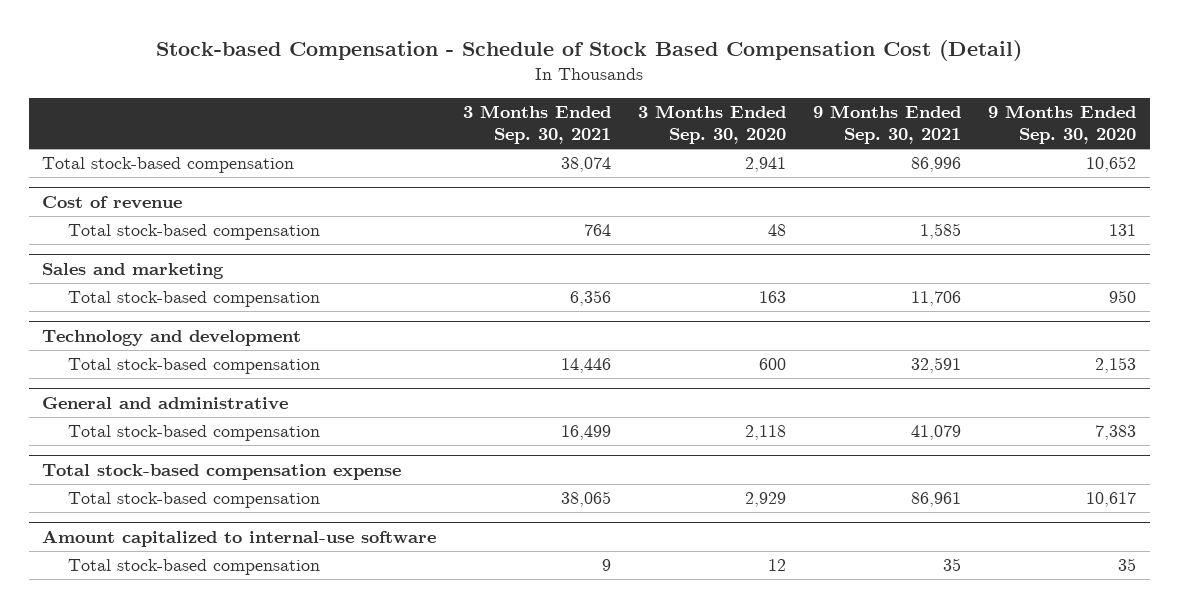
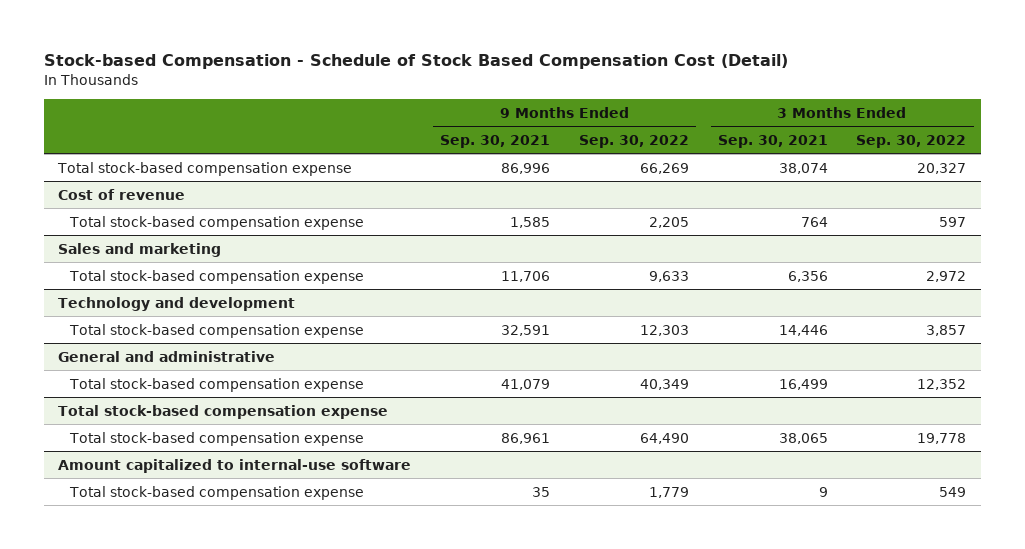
[638,105,787,145] 3 Months Ended Sep. 30, 2020 -> none
[988,105,1137,145] 9 Months Ended Sep. 30, 2020 -> none
none -> [578,134,689,148] Sep. 30, 2022
none -> [856,134,967,148] Sep. 30, 2022
[42,157,295,174] Total stock-based compensation -> [57,161,353,176] Total stock-based compensation expense
[68,224,321,241] Total stock-based compensation -> [68,215,364,230] Total stock-based compensation expense
[68,291,321,308] Total stock-based compensation -> [68,269,364,284] Total stock-based compensation expense
[68,358,321,375] Total stock-based compensation -> [68,323,364,338] Total stock-based compensation expense
[68,425,321,442] Total stock-based compensation -> [68,377,364,392] Total stock-based compensation expense
[68,492,321,509] Total stock-based compensation -> [68,431,364,446] Total stock-based compensation expense
[68,559,321,576] Total stock-based compensation -> [68,485,364,500] Total stock-based compensation expense

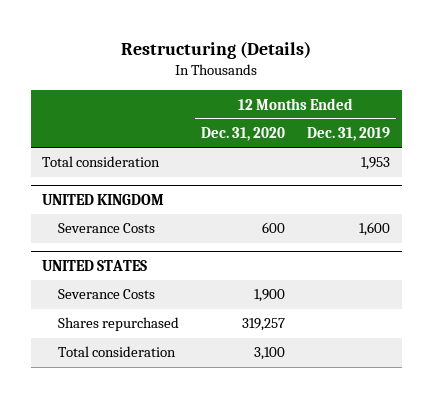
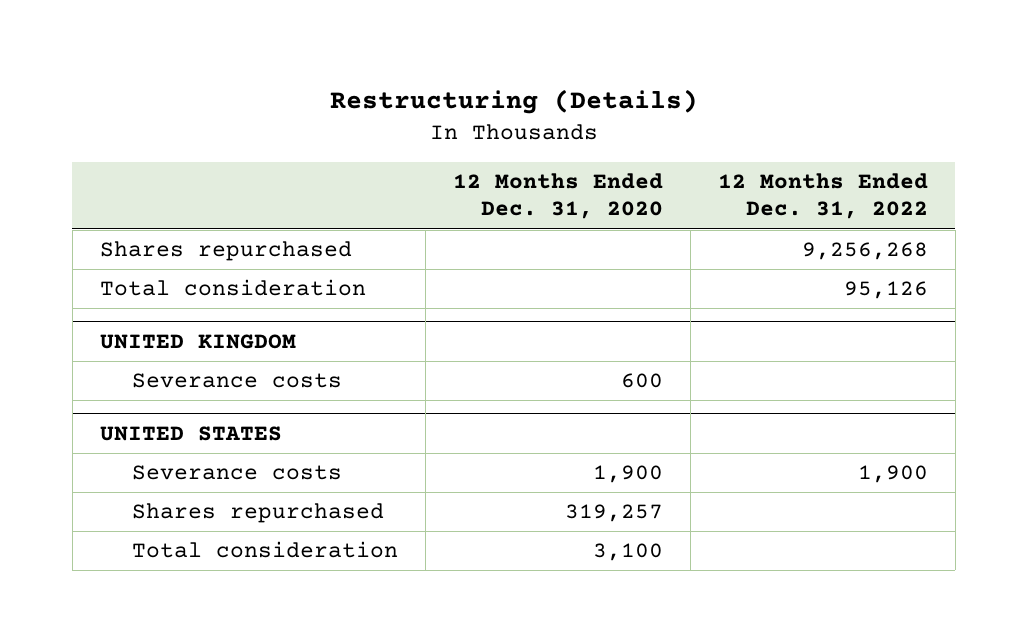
[307,127,391,142] Dec. 31, 2019 -> none
none -> [717,173,928,220] 12 Months Ended Dec. 31, 2022
none -> [99,241,352,262] Shares repurchased
[57,223,155,234] Severance Costs -> [131,373,342,389] Severance costs
[57,289,155,300] Severance Costs -> [131,465,342,481] Severance costs

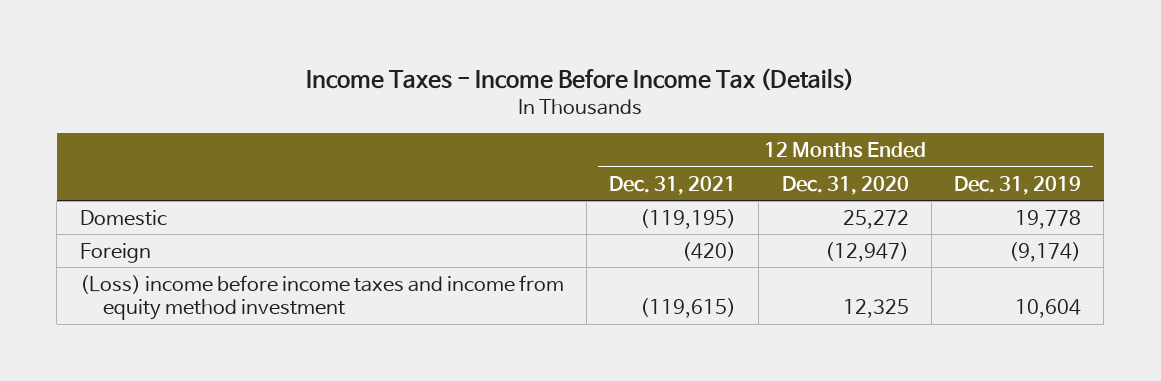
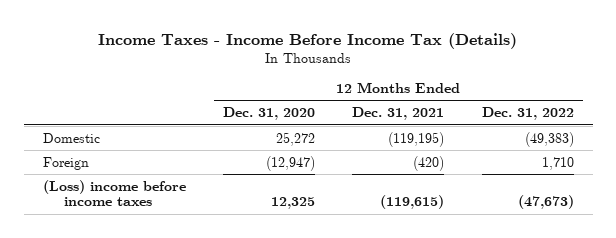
[954,175,1082,195] Dec. 31, 2019 -> none
none -> [481,107,574,121] Dec. 31, 2022
[79,274,564,321] (Loss) income before income taxes and income from equity method investment -> [42,179,186,207] (Loss) income before income taxes

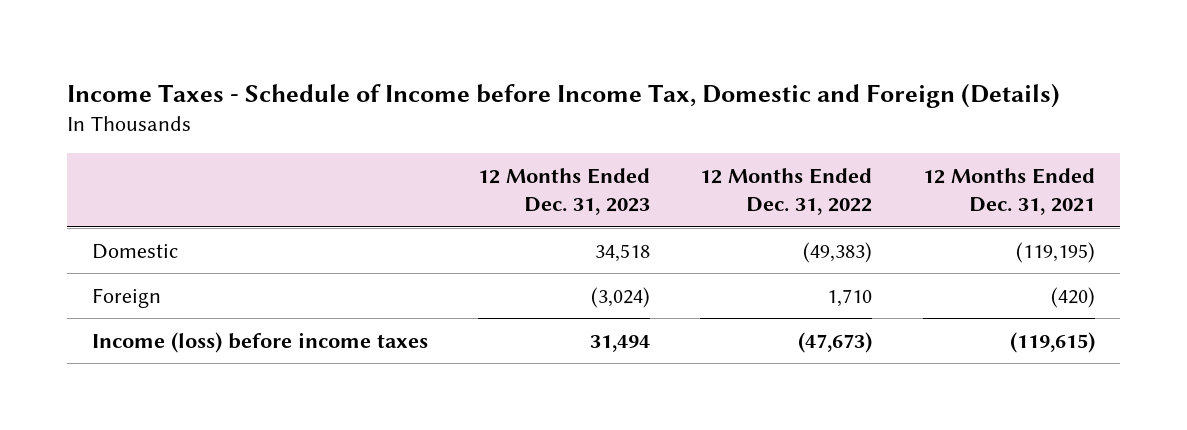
[98,32,518,49] Income Taxes - Income Before Income Tax (Details) -> [67,82,1061,108] Income Taxes - Schedule of Income before Income Tax, Domestic and Foreign (Details)
[223,107,316,121] Dec. 31, 2020 -> none
none -> [478,168,651,216] 12 Months Ended Dec. 31, 2023
[42,179,186,207] (Loss) income before income taxes -> [92,331,429,353] Income (loss) before income taxes

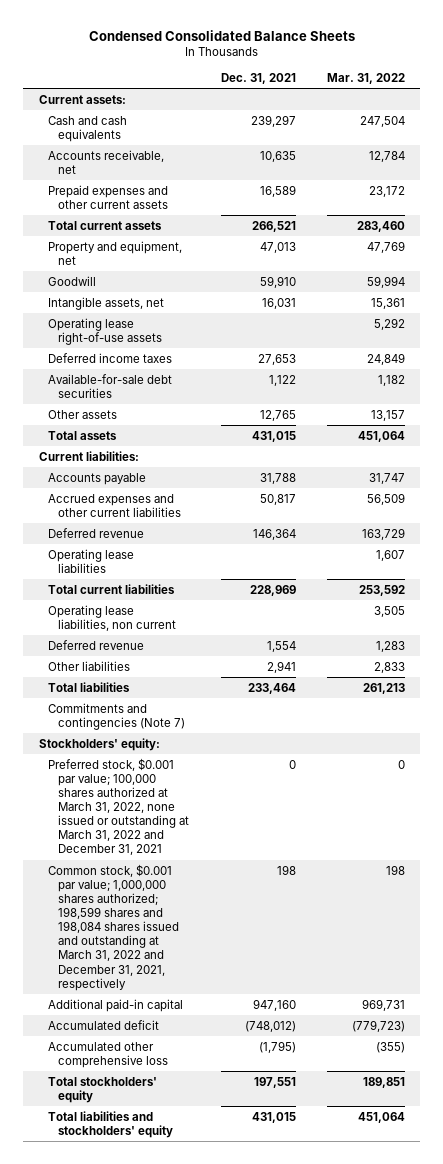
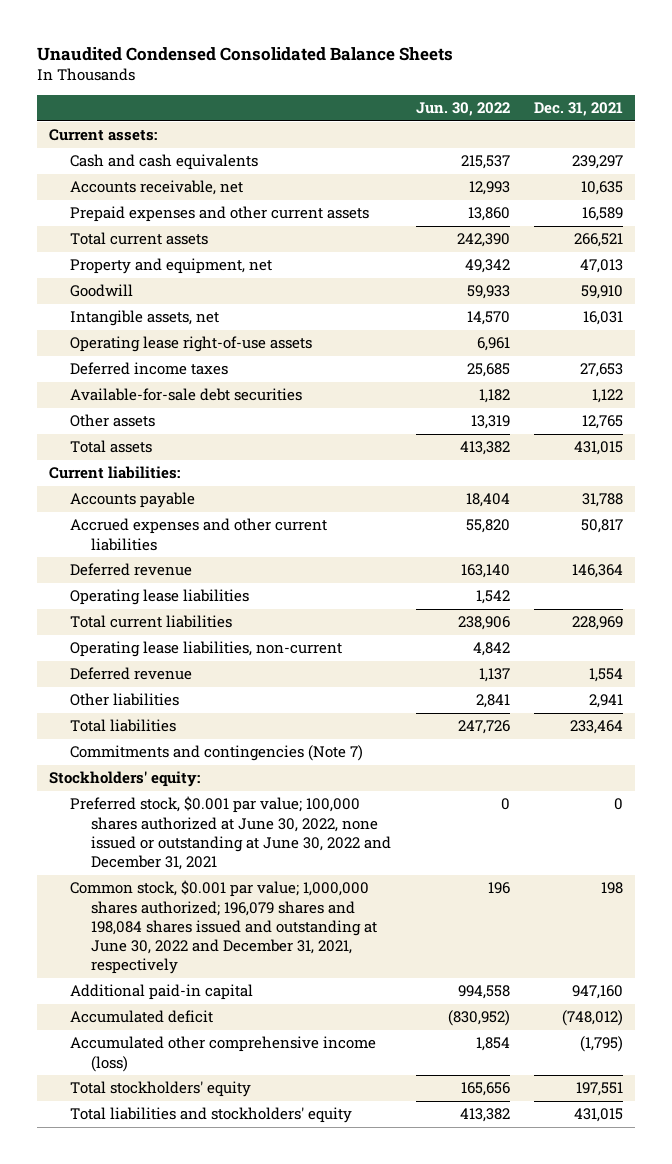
[88,29,355,41] Condensed Consolidated Balance Sheets -> [36,46,453,61] Unaudited Condensed Consolidated Balance Sheets
[326,72,405,84] Mar. 31, 2022 -> none
none -> [415,102,510,117] Jun. 30, 2022
[48,604,177,631] Operating lease liabilities, non current -> [70,641,343,658] Operating lease liabilities, non-current
[48,757,190,856] Preferred stock, $0.001 par value; 100,000 shares authorized at March 31, 2022, none issued or outstanding at March 31, 2022 and December 31, 2021 -> [70,796,392,871] Preferred stock, $0.001 par value; 100,000 shares authorized at June 30, 2022, none issued or outstanding at June 30, 2022 and December 31, 2021
[48,863,180,991] Common stock, $0.001 par value; 1,000,000 shares authorized; 198,599 shares and 198,084 shares issued and outstanding at March 31, 2022 and December 31, 2021, respectively -> [70,880,378,975] Common stock, $0.001 par value; 1,000,000 shares authorized; 196,079 shares and 198,084 shares issued and outstanding at June 30, 2022 and December 31, 2021, respectively
[48,1041,169,1068] Accumulated other comprehensive loss -> [70,1036,377,1072] Accumulated other comprehensive income (loss)

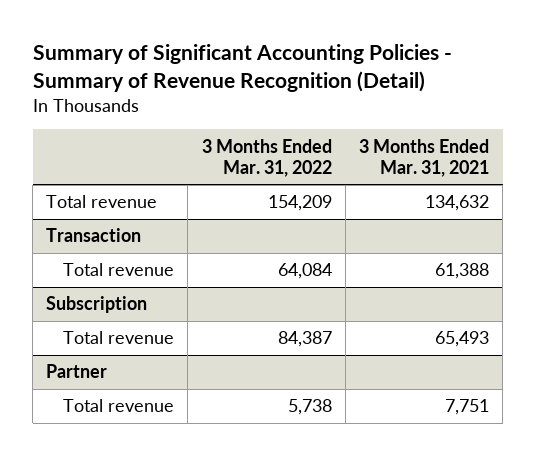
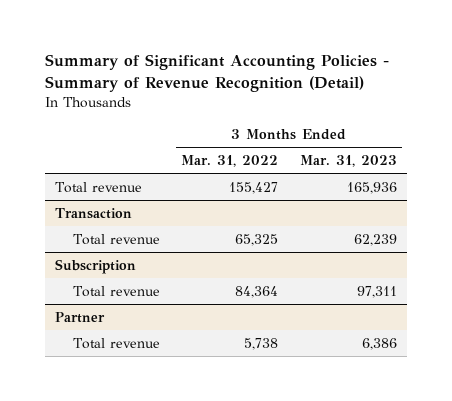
[359,138,490,177] 3 Months Ended Mar. 31, 2021 -> none
none -> [299,154,397,167] Mar. 31, 2023
[267,195,332,212] 154,209 -> [229,181,279,194] 155,427
[277,263,332,280] 64,084 -> [235,233,279,246] 65,325
[277,331,332,348] 84,387 -> [235,285,279,298] 84,364

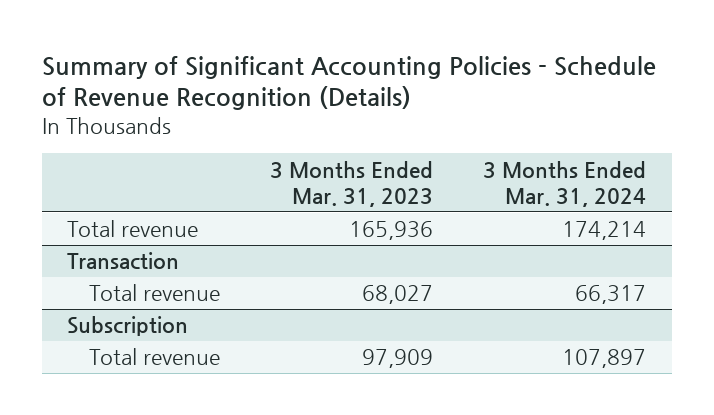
[44,54,389,93] Summary of Significant Accounting Policies - Summary of Revenue Recognition (Detail) -> [42,55,657,111] Summary of Significant Accounting Policies - Schedule of Revenue Recognition (Details)
[181,154,279,167] Mar. 31, 2022 -> none
none -> [483,160,647,207] 3 Months Ended Mar. 31, 2024
[353,233,397,246] 62,239 -> [361,285,433,305] 68,027
[55,311,106,323] Partner -> none
[73,337,161,349] Total revenue -> none
[356,285,397,298] 97,311 -> [361,349,433,369] 97,909

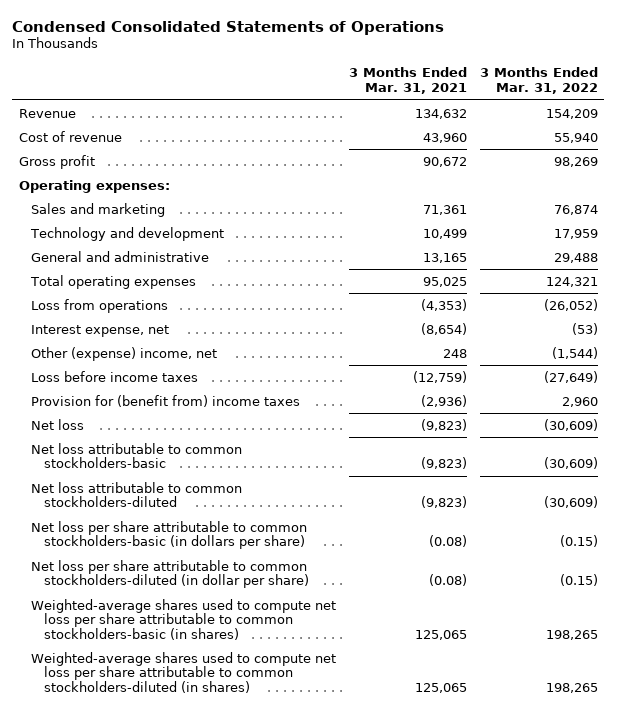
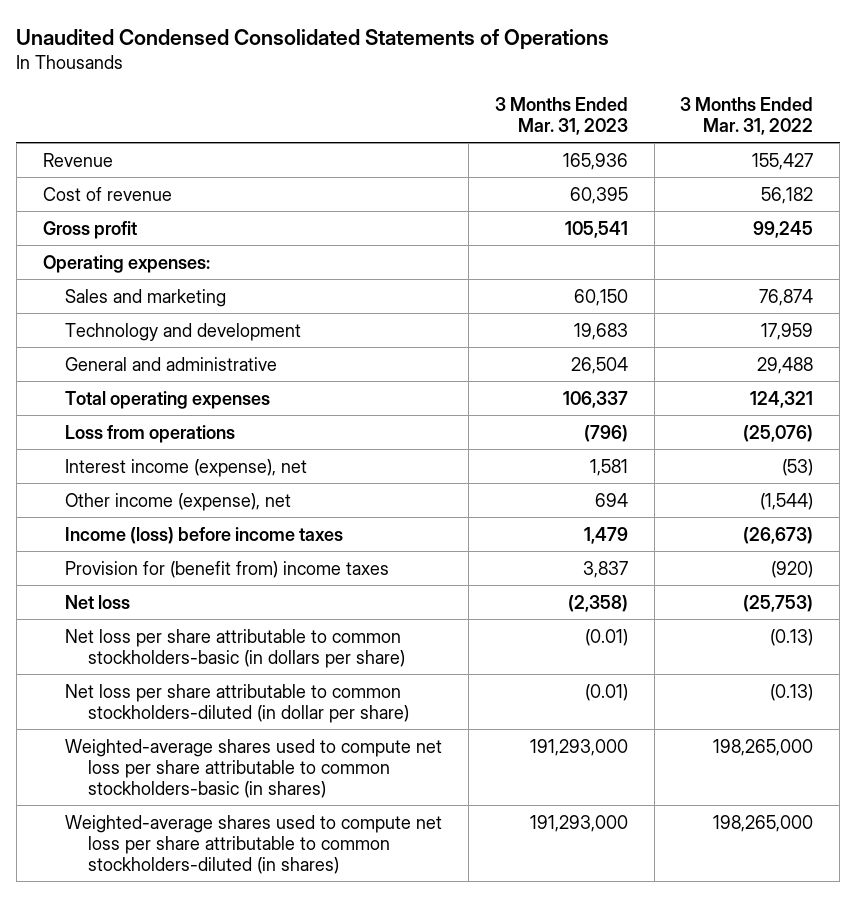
[12,20,445,35] Condensed Consolidated Statements of Operations -> [16,28,610,50] Unaudited Condensed Consolidated Statements of Operations
[349,67,468,95] 3 Months Ended Mar. 31, 2021 -> none
none -> [494,96,628,135] 3 Months Ended Mar. 31, 2023
[546,108,599,119] 154,209 -> [752,152,814,170] 155,427
[554,132,599,143] 55,940 -> [761,186,814,204] 56,182
[554,156,599,167] 98,269 -> [753,220,814,238] 99,245
[31,442,243,469] Net loss attributable to common stockholders-basic -> none
[31,481,243,508] Net loss attributable to common stockholders-diluted -> none
[544,298,599,311] (26,052) -> [743,424,814,442] (25,076)
[31,324,170,337] Interest expense, net -> [65,458,308,477] Interest income (expense), net
[31,346,218,361] Other (expense) income, net -> [65,492,292,511] Other income (expense), net
[31,370,199,382] Loss before income taxes -> [65,526,344,544] Income (loss) before income taxes
[544,370,599,383] (27,649) -> [743,526,814,544] (26,673)
[562,396,599,407] 2,960 -> [771,560,814,578] (920)
[544,418,599,431] (30,609) -> [743,594,814,612] (25,753)
[560,535,599,548] (0.15) -> [770,628,814,646] (0.13)
[560,574,599,587] (0.15) -> [770,683,814,701] (0.13)
[546,629,599,640] 198,265 -> [713,738,814,756] 198,265,000
[546,682,599,693] 198,265 -> [713,814,814,832] 198,265,000

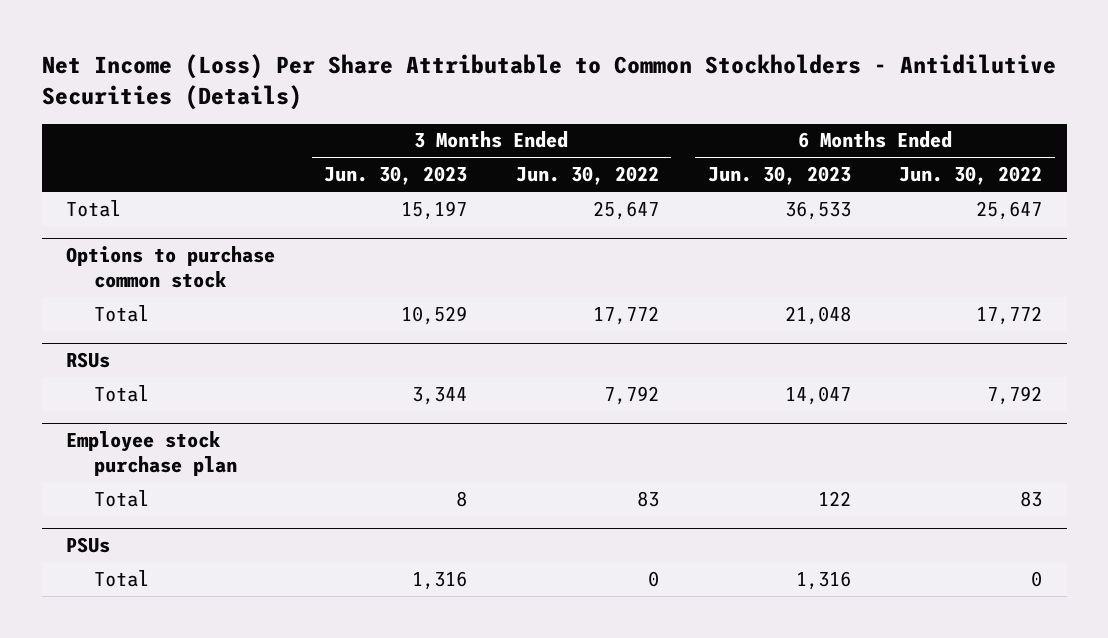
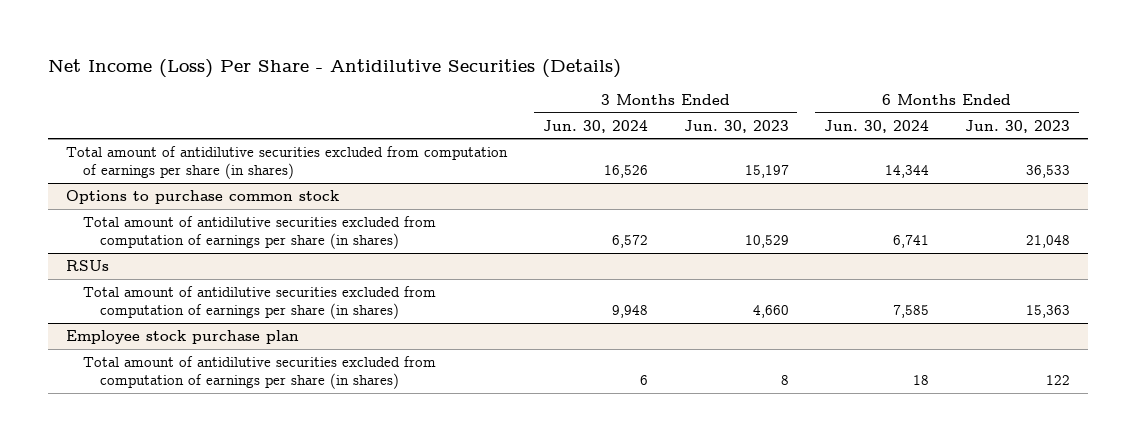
[41,53,1056,110] Net Income (Loss) Per Share Attributable to Common Stockholders - Antidilutive Securities (Details) -> [48,58,622,78] Net Income (Loss) Per Share - Antidilutive Securities (Details)
[515,166,659,186] Jun. 30, 2022 -> none
[899,166,1043,186] Jun. 30, 2022 -> none
none -> [542,119,648,133] Jun. 30, 2024
none -> [824,119,930,133] Jun. 30, 2024
[66,199,122,217] Total -> [66,146,509,179] Total amount of antidilutive securities excluded from computation of earnings per share (in shares)
[93,304,149,322] Total -> [83,216,437,249] Total amount of antidilutive securities excluded from computation of earnings per share (in shares)
[93,384,149,402] Total -> none
none -> [83,286,437,319] Total amount of antidilutive securities excluded from computation of earnings per share (in shares)
[66,537,111,554] PSUs -> none
[93,569,149,587] Total -> none
[93,489,149,507] Total -> [83,356,437,389] Total amount of antidilutive securities excluded from computation of earnings per share (in shares)

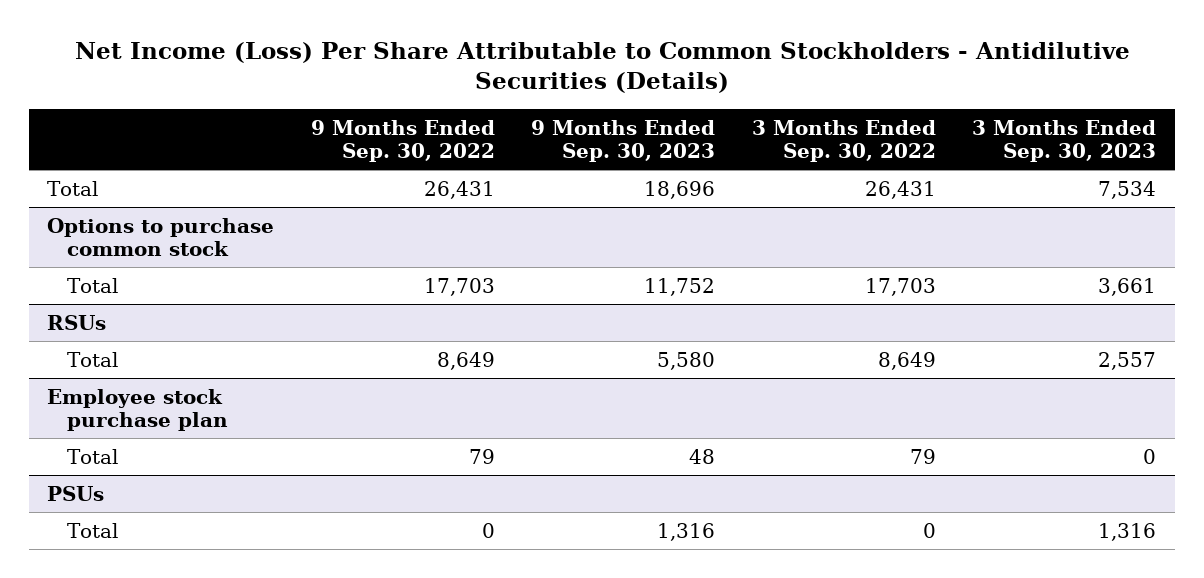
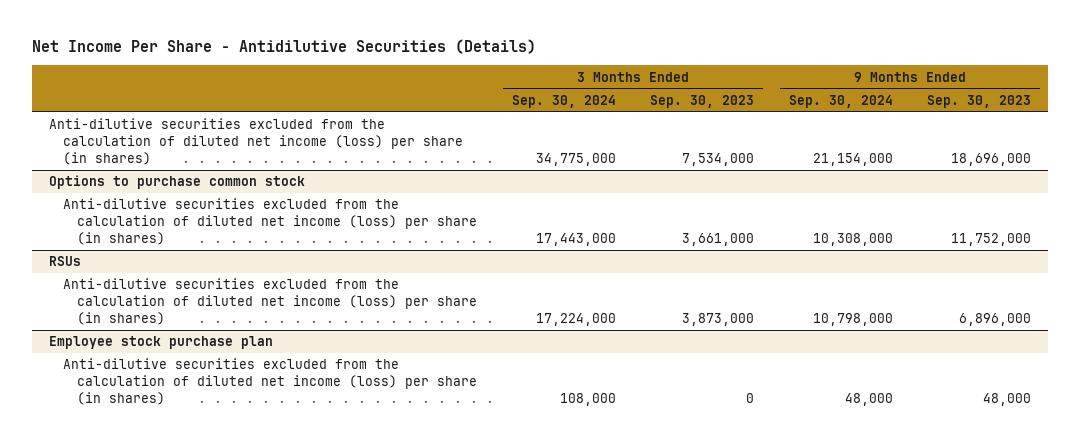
[74,42,1130,94] Net Income (Loss) Per Share Attributable to Common Stockholders - Antidilutive Securities (Details) -> [32,39,537,55] Net Income Per Share - Antidilutive Securities (Details)
[310,119,495,162] 9 Months Ended Sep. 30, 2022 -> none
[751,119,936,162] 3 Months Ended Sep. 30, 2022 -> none
none -> [511,94,616,108] Sep. 30, 2024
none -> [788,94,893,108] Sep. 30, 2024
[47,180,99,196] Total -> none
none -> [49,118,464,166] Anti-dilutive securities excluded from the calculation of diluted net income (loss) per share (in shares)
[66,277,118,293] Total -> none
none -> [63,198,478,246] Anti-dilutive securities excluded from the calculation of diluted net income (loss) per share (in shares)
[66,351,118,367] Total -> none
none -> [63,278,478,326] Anti-dilutive securities excluded from the calculation of diluted net income (loss) per share (in shares)
[66,448,118,464] Total -> none
[47,485,105,501] PSUs -> none
[66,522,118,538] Total -> none
none -> [63,358,478,406] Anti-dilutive securities excluded from the calculation of diluted net income (loss) per share (in shares)

